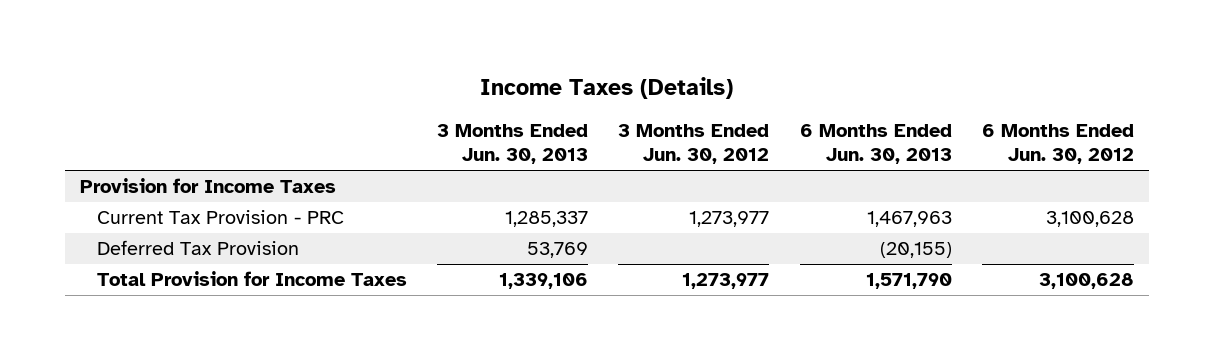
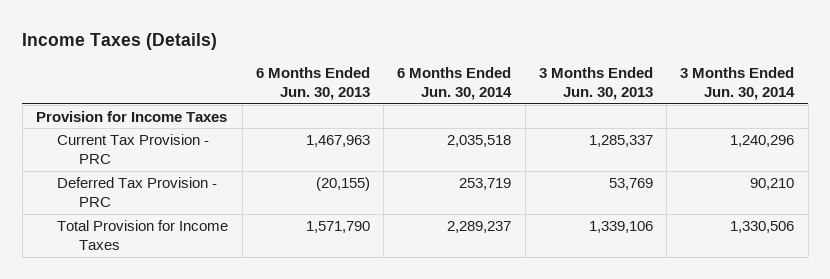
[618,123,770,165] 3 Months Ended Jun. 30, 2012 -> none
[981,123,1134,165] 6 Months Ended Jun. 30, 2012 -> none
none -> [397,66,513,101] 6 Months Ended Jun. 30, 2014
none -> [680,66,796,101] 3 Months Ended Jun. 30, 2014
[96,240,299,256] Deferred Tax Provision -> [57,176,218,208] Deferred Tax Provision - PRC

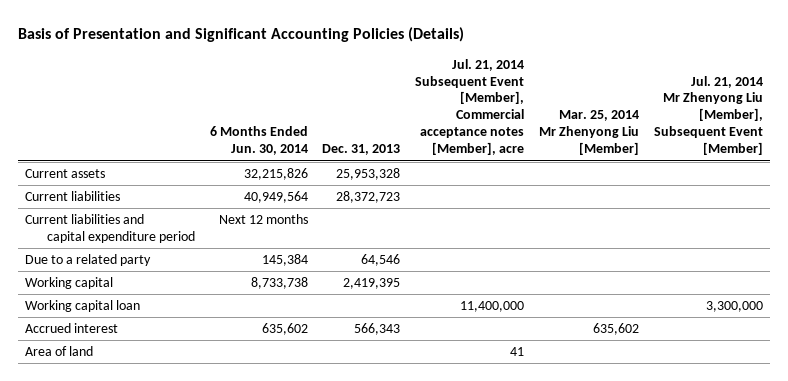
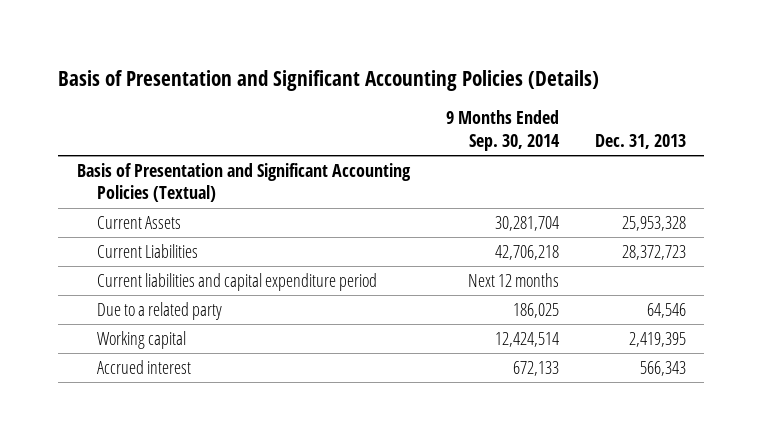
[209,126,308,156] 6 Months Ended Jun. 30, 2014 -> none
[415,58,525,156] Jul. 21, 2014 Subsequent Event [Member], Commercial acceptance notes [Member], acre -> none
[539,110,640,156] Mar. 25, 2014 Mr Zhenyong Liu [Member] -> none
[653,75,763,156] Jul. 21, 2014 Mr Zhenyong Liu [Member], Subsequent Event [Member] -> none
none -> [445,110,560,151] 9 Months Ended Sep. 30, 2014
none -> [76,162,411,203] Basis of Presentation and Significant Accounting Policies (Textual)
[25,169,106,179] Current assets -> [97,215,182,229] Current Assets
[25,191,121,202] Current liabilities -> [97,243,199,258] Current Liabilities
[25,300,141,313] Working capital loan -> none
[25,346,94,357] Area of land -> none

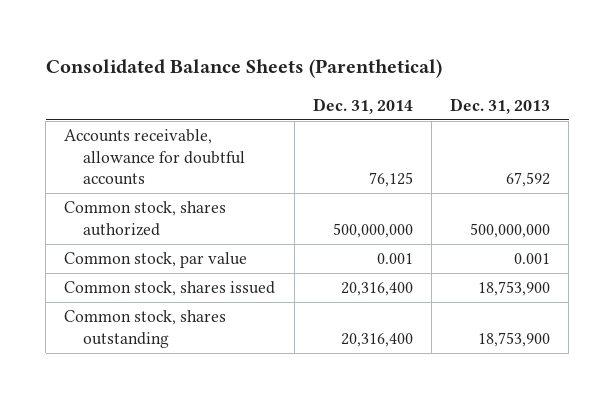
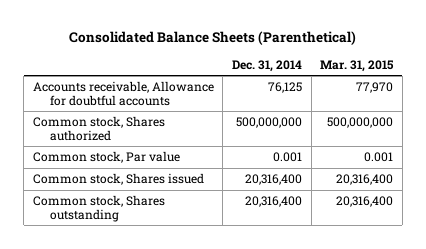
[450,97,551,114] Dec. 31, 2013 -> none
none -> [320,59,395,72] Mar. 31, 2015
[64,129,246,186] Accounts receivable, allowance for doubtful accounts -> [32,81,214,106] Accounts receivable, Allowance for doubtful accounts
[64,201,227,236] Common stock, shares authorized -> [32,116,165,141] Common stock, Shares authorized
[64,252,248,269] Common stock, par value -> [32,151,180,164] Common stock, Par value
[64,281,276,297] Common stock, shares issued -> [32,173,204,186] Common stock, Shares issued
[64,310,227,348] Common stock, shares outstanding -> [32,195,165,222] Common stock, Shares outstanding

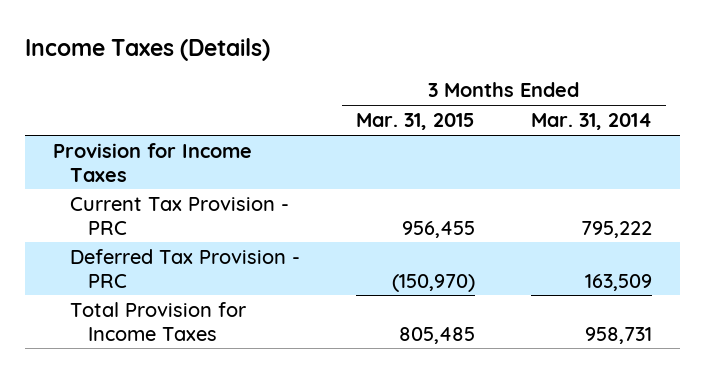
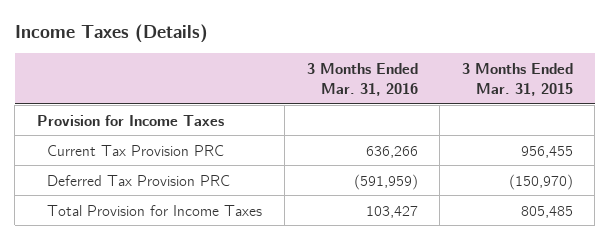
[531,113,653,131] Mar. 31, 2014 -> none
none -> [306,62,418,96] 3 Months Ended Mar. 31, 2016
[70,196,290,235] Current Tax Provision - PRC -> [47,144,225,156] Current Tax Provision PRC
[70,248,301,288] Deferred Tax Provision - PRC -> [47,174,231,186] Deferred Tax Provision PRC

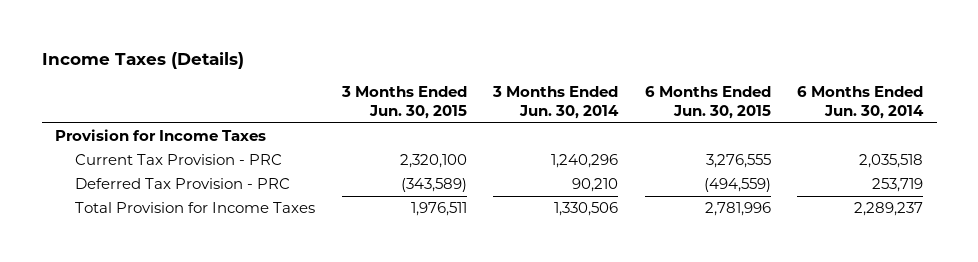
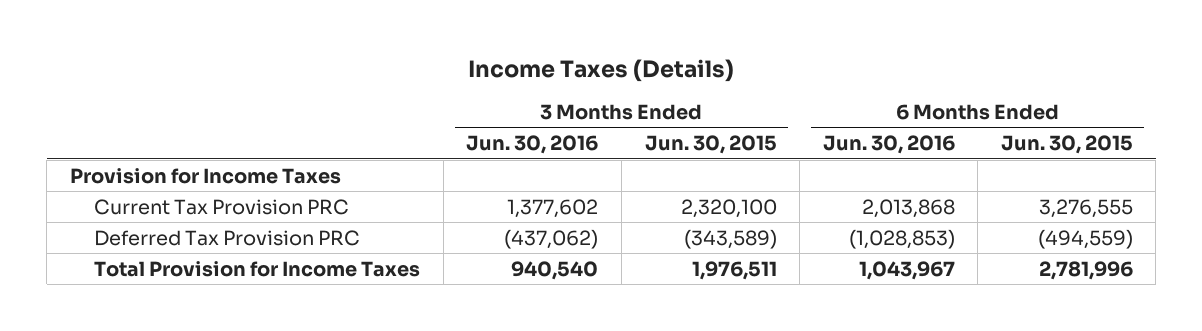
[492,85,620,119] 3 Months Ended Jun. 30, 2014 -> none
[797,85,925,119] 6 Months Ended Jun. 30, 2014 -> none
none -> [466,135,599,155] Jun. 30, 2016
none -> [822,135,955,155] Jun. 30, 2016
[75,154,283,166] Current Tax Provision - PRC -> [94,198,350,215] Current Tax Provision PRC
[75,178,291,190] Deferred Tax Provision - PRC -> [94,229,361,246] Deferred Tax Provision PRC

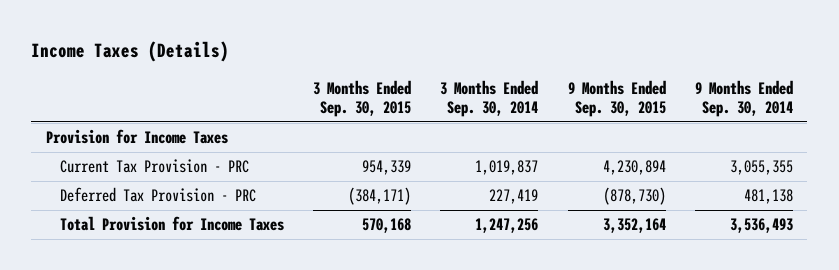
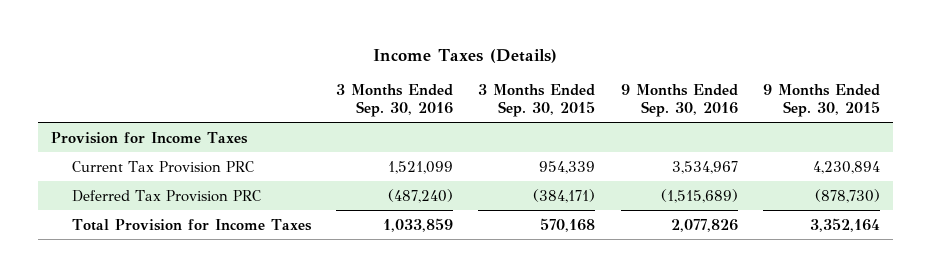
[440,79,539,118] 3 Months Ended Sep. 30, 2014 -> none
[694,79,793,118] 9 Months Ended Sep. 30, 2014 -> none
none -> [336,84,454,117] 3 Months Ended Sep. 30, 2016
none -> [620,84,738,117] 9 Months Ended Sep. 30, 2016
[60,159,250,174] Current Tax Provision - PRC -> [71,160,254,173] Current Tax Provision PRC
[60,187,257,203] Deferred Tax Provision - PRC -> [71,189,261,202] Deferred Tax Provision PRC

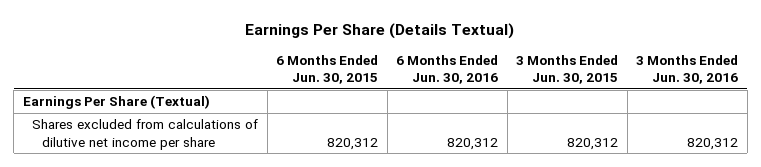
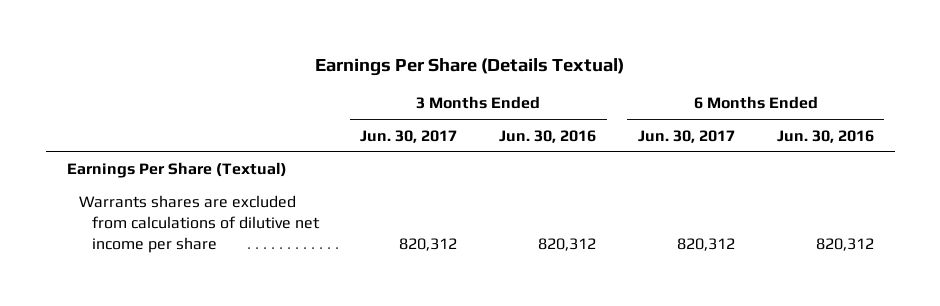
[276,54,379,85] 6 Months Ended Jun. 30, 2015 -> none
[516,54,619,85] 3 Months Ended Jun. 30, 2015 -> none
none -> [360,129,458,143] Jun. 30, 2017
none -> [637,129,735,143] Jun. 30, 2017
[32,119,259,150] Shares excluded from calculations of dilutive net income per share -> [79,195,320,253] Warrants shares are excluded from calculations of dilutive net income per share

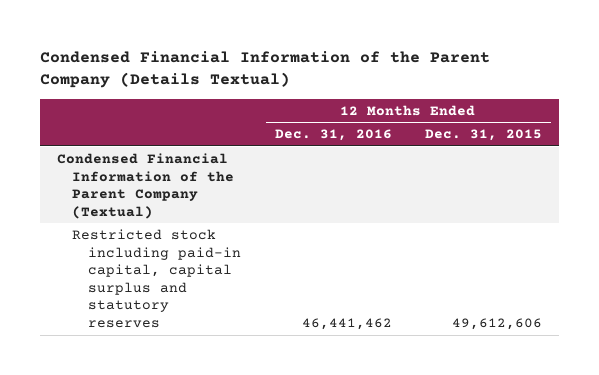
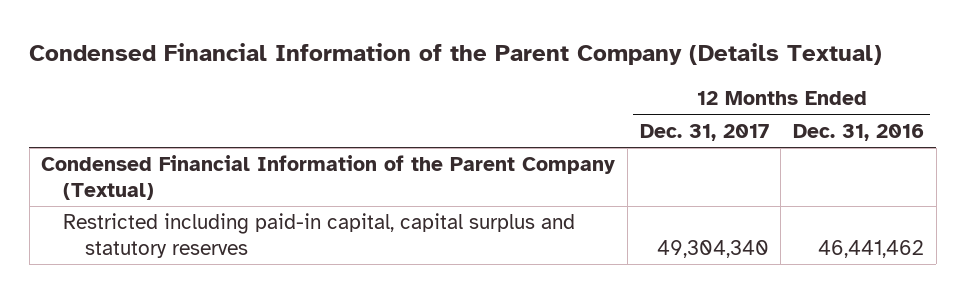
[425,129,543,142] Dec. 31, 2015 -> none
none -> [639,123,769,141] Dec. 31, 2017
[72,228,242,329] Restricted stock including paid-in capital, capital surplus and statutory reserves -> [63,213,576,258] Restricted including paid-in capital, capital surplus and statutory reserves

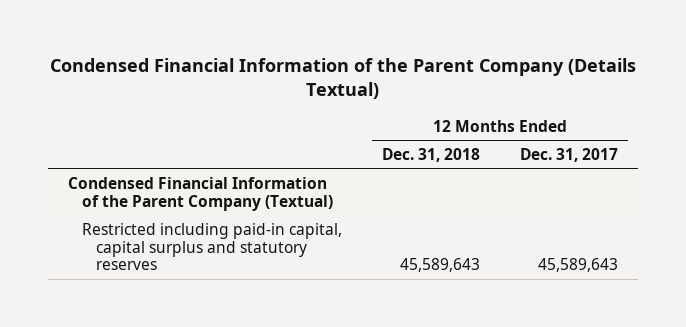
[792,123,924,141] Dec. 31, 2016 -> none
none -> [381,147,480,162] Dec. 31, 2018
[656,239,769,258] 49,304,340 -> [537,258,618,273] 45,589,643

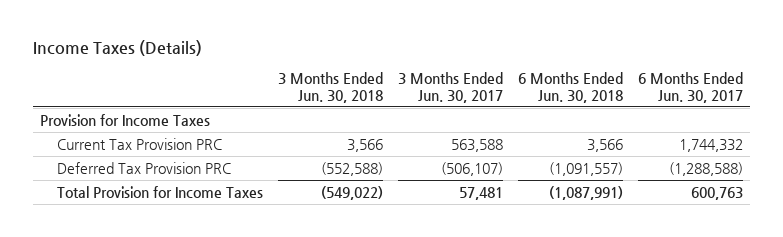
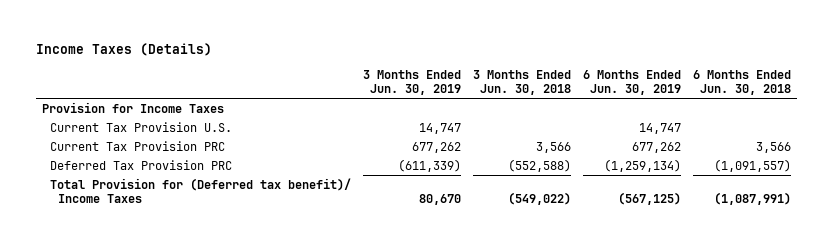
[398,72,504,103] 3 Months Ended Jun. 30, 2017 -> none
[637,72,743,103] 6 Months Ended Jun. 30, 2017 -> none
none -> [363,69,462,96] 3 Months Ended Jun. 30, 2019
none -> [583,69,682,96] 6 Months Ended Jun. 30, 2019
none -> [50,121,233,132] Current Tax Provision U.S.
[57,185,264,198] Total Provision for Income Taxes -> [50,177,352,204] Total Provision for (Deferred tax benefit)/ Income Taxes

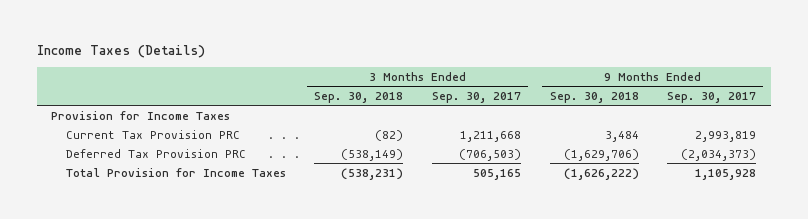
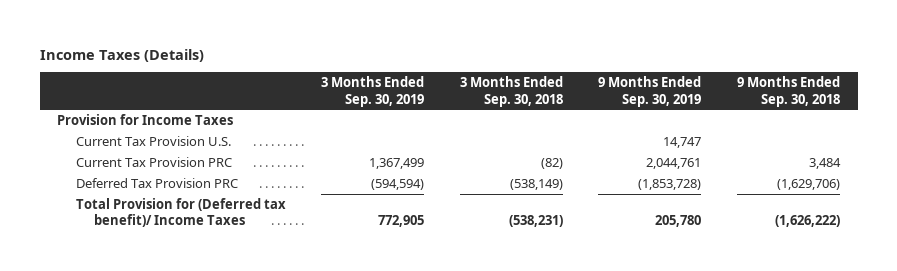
[431,91,521,103] Sep. 30, 2017 -> none
[667,91,757,103] Sep. 30, 2017 -> none
none -> [321,76,425,107] 3 Months Ended Sep. 30, 2019
none -> [598,76,702,107] 9 Months Ended Sep. 30, 2019
none -> [75,136,231,147] Current Tax Provision U.S.
[65,167,286,177] Total Provision for Income Taxes -> [75,198,286,228] Total Provision for (Deferred tax benefit)/ Income Taxes

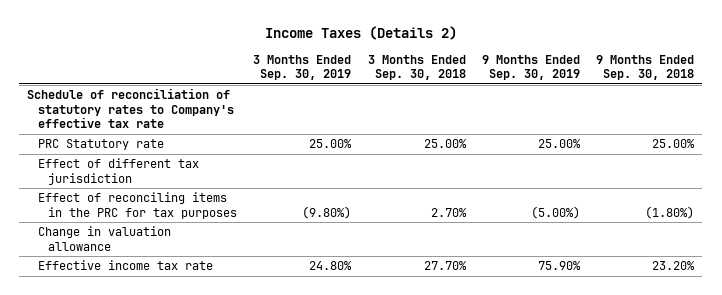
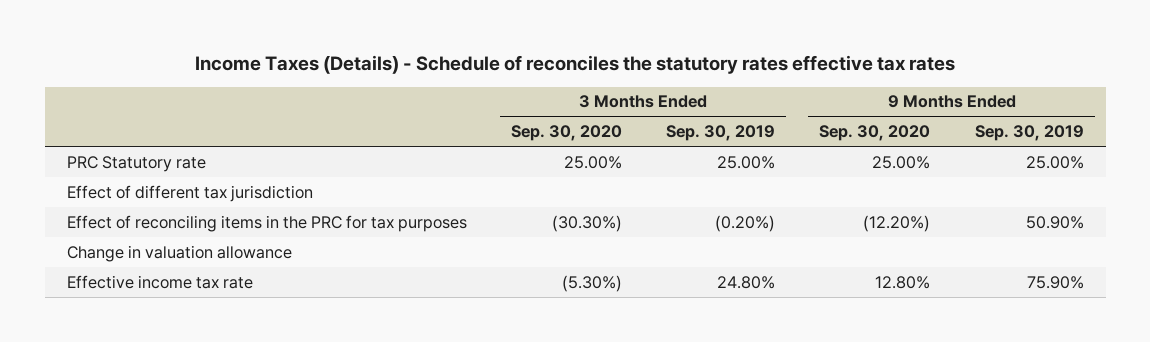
[264,25,457,40] Income Taxes (Details 2) -> [195,55,956,75] Income Taxes (Details) - Schedule of reconciles the statutory rates effective tax rates
[367,54,466,81] 3 Months Ended Sep. 30, 2018 -> none
[596,54,695,81] 9 Months Ended Sep. 30, 2018 -> none
none -> [511,125,623,142] Sep. 30, 2020
none -> [819,125,931,142] Sep. 30, 2020
[27,88,234,128] Schedule of reconciliation of statutory rates to Company's effective tax rate -> none
[302,205,352,219] (9.80%) -> [715,214,776,232] (0.20%)
[530,205,580,219] (5.00%) -> [1025,215,1084,229] 50.90%

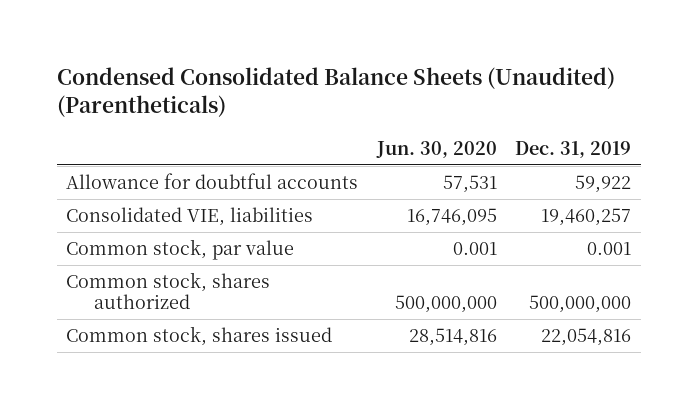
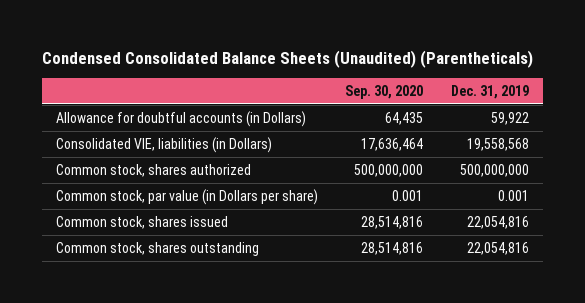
[375,140,497,158] Jun. 30, 2020 -> none
none -> [345,84,424,99] Sep. 30, 2020
[66,239,295,261] Common stock, par value -> none
[66,173,359,190] Allowance for doubtful accounts -> [55,110,306,127] Allowance for doubtful accounts (in Dollars)
[66,207,314,227] Consolidated VIE, liabilities -> [55,136,272,153] Consolidated VIE, liabilities (in Dollars)
[541,208,632,227] 19,460,257 -> [467,137,530,151] 19,558,568
none -> [55,188,318,205] Common stock, par value (in Dollars per share)
none -> [55,241,259,256] Common stock, shares outstanding

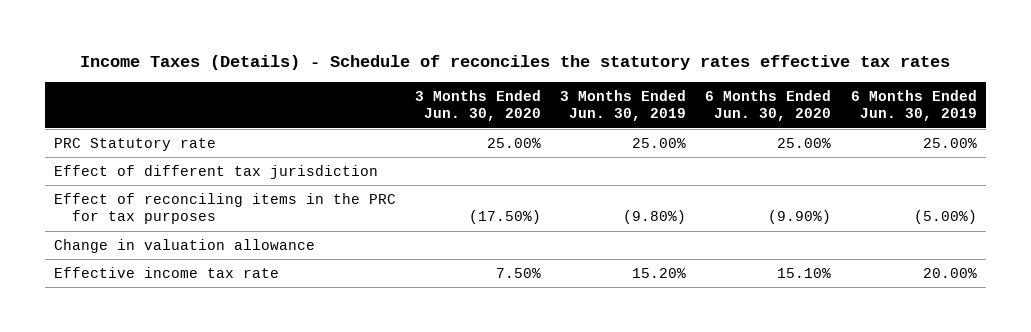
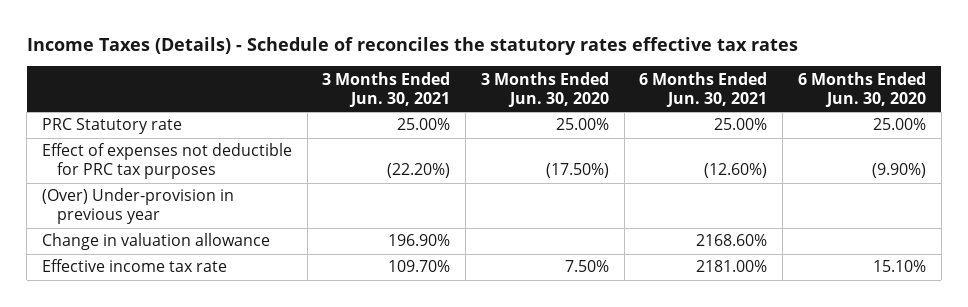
[560,90,687,122] 3 Months Ended Jun. 30, 2019 -> none
[850,90,977,122] 6 Months Ended Jun. 30, 2019 -> none
none -> [322,71,451,107] 3 Months Ended Jun. 30, 2021
none -> [639,71,768,107] 6 Months Ended Jun. 30, 2021
[54,165,379,180] Effect of different tax jurisdiction -> none
[54,193,397,225] Effect of reconciling items in the PRC for tax purposes -> [41,143,292,180] Effect of expenses not deductible for PRC tax purposes
none -> [41,188,234,225] (Over) Under-provision in previous year

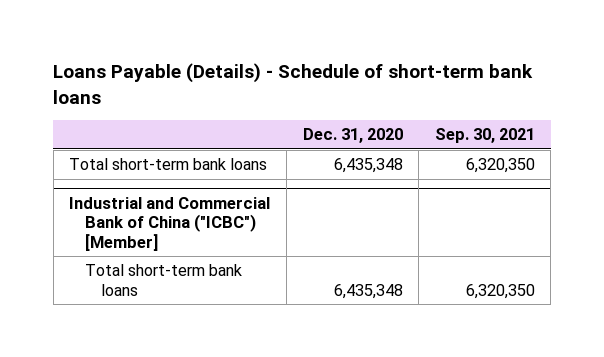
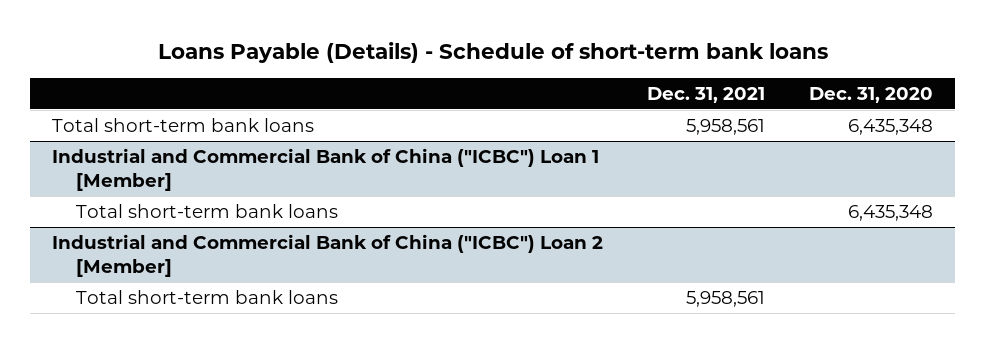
[434,128,535,144] Sep. 30, 2021 -> none
none -> [647,86,766,103] Dec. 31, 2021
[69,196,271,251] Industrial and Commercial Bank of China ("ICBC") [Member] -> [52,148,600,191] Industrial and Commercial Bank of China ("ICBC") Loan 1 [Member]
none -> [52,234,604,277] Industrial and Commercial Bank of China ("ICBC") Loan 2 [Member]
none -> [76,290,339,305] Total short-term bank loans

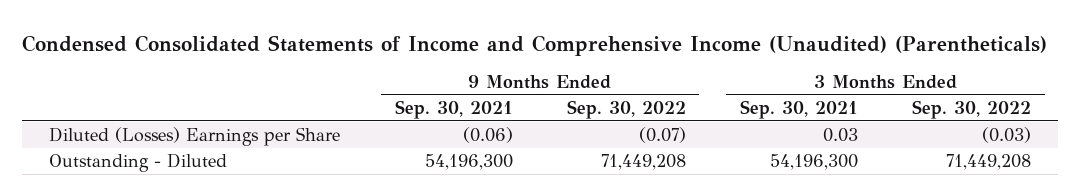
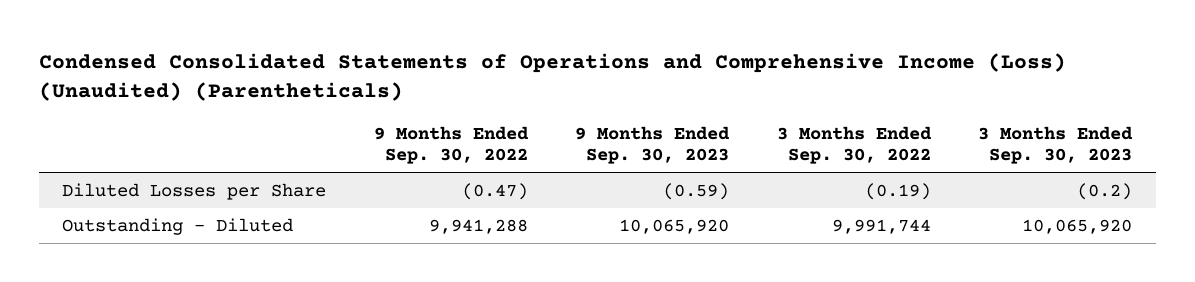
[22,34,1048,56] Condensed Consolidated Statements of Income and Comprehensive Income (Unaudited) (Parentheticals) -> [38,52,1066,102] Condensed Consolidated Statements of Operations and Comprehensive Income (Loss) (Unaudited) (Parentheticals)
[394,99,513,119] Sep. 30, 2021 -> none
[739,99,858,119] Sep. 30, 2021 -> none
none -> [575,125,731,165] 9 Months Ended Sep. 30, 2023
none -> [978,125,1134,165] 3 Months Ended Sep. 30, 2023
[49,127,341,147] Diluted (Losses) Earnings per Share -> [62,182,327,200] Diluted Losses per Share
[638,127,686,144] (0.07) -> [461,182,528,200] (0.47)
[982,127,1032,144] (0.03) -> [864,182,931,200] (0.19)
[600,154,686,171] 71,449,208 -> [428,218,528,234] 9,941,288
[946,154,1032,171] 71,449,208 -> [831,218,931,234] 9,991,744

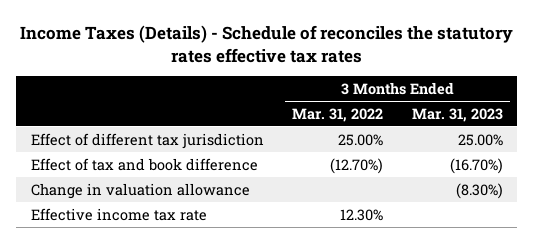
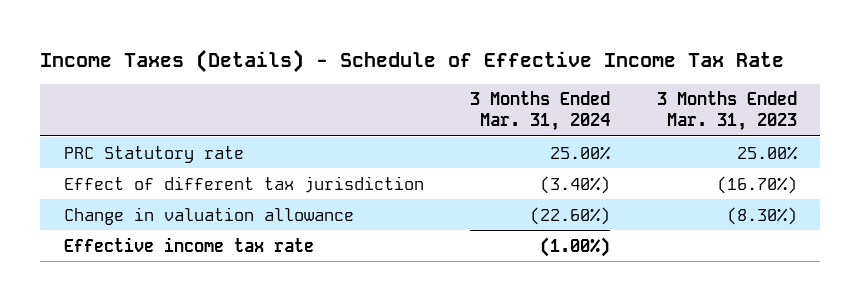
[19,24,513,63] Income Taxes (Details) - Schedule of reconciles the statutory rates effective tax rates -> [40,48,785,73] Income Taxes (Details) - Schedule of Effective Income Tax Rate
[292,107,384,122] Mar. 31, 2022 -> none
none -> [470,91,611,131] 3 Months Ended Mar. 31, 2024
[30,157,258,171] Effect of tax and book difference -> none
none -> [63,145,244,163] PRC Statutory rate
[458,133,504,146] 25.00% -> [717,175,798,194] (16.70%)

